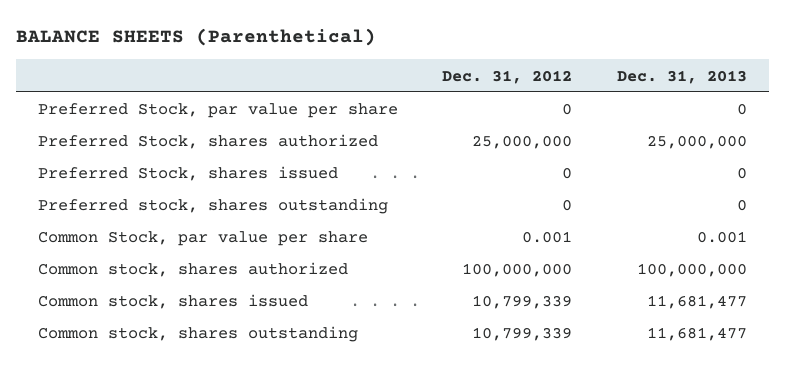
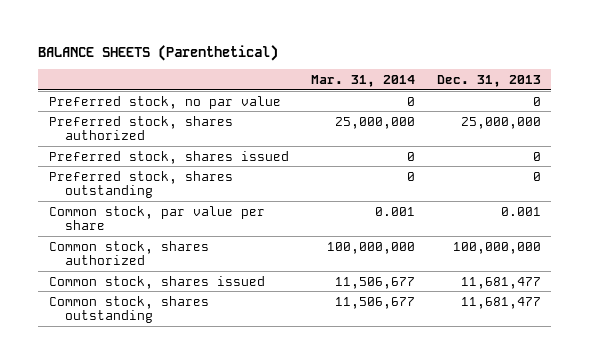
[442,69,573,84] Dec. 31, 2012 -> none
none -> [310,74,415,87] Mar. 31, 2014
[37,103,398,119] Preferred Stock, par value per share -> [48,95,281,109] Preferred stock, no par value
[37,134,378,150] Preferred Stock, shares authorized -> [48,115,233,141] Preferred stock, shares authorized
[37,166,338,182] Preferred Stock, shares issued -> [48,150,289,164] Preferred stock, shares issued
[37,231,368,247] Common Stock, par value per share -> [48,205,265,231] Common stock, par value per share

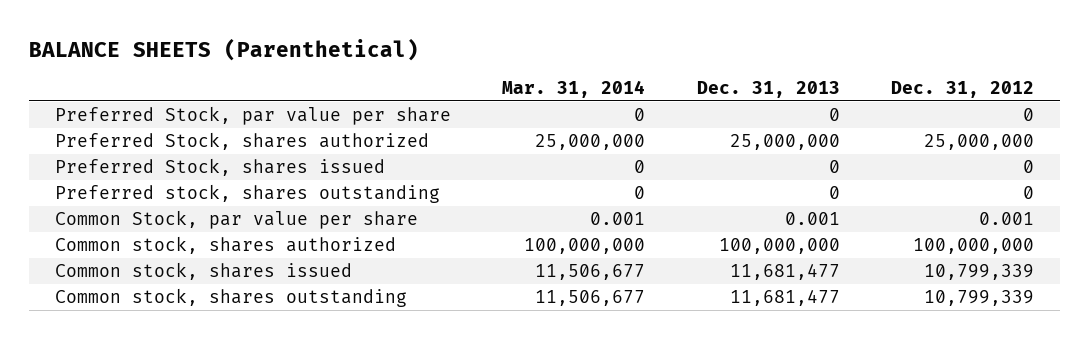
none -> [890,80,1034,98] Dec. 31, 2012
[48,95,281,109] Preferred stock, no par value -> [55,106,452,126] Preferred Stock, par value per share
[48,115,233,141] Preferred stock, shares authorized -> [55,132,430,151] Preferred Stock, shares authorized
[48,150,289,164] Preferred stock, shares issued -> [55,158,386,177] Preferred Stock, shares issued
[48,205,265,231] Common stock, par value per share -> [55,210,419,230] Common Stock, par value per share

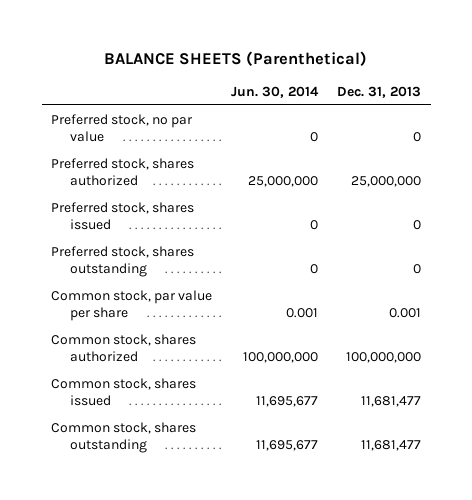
[502,79,646,98] Mar. 31, 2014 -> none
[890,80,1034,98] Dec. 31, 2012 -> none
none -> [231,85,320,98] Jun. 30, 2014
[55,106,452,126] Preferred Stock, par value per share -> [51,114,194,142] Preferred stock, no par value
[55,132,430,151] Preferred Stock, shares authorized -> [51,158,195,186] Preferred stock, shares authorized
[55,158,386,177] Preferred Stock, shares issued -> [51,202,195,230] Preferred stock, shares issued
[55,210,419,230] Common Stock, par value per share -> [51,290,213,321] Common stock, par value per share

